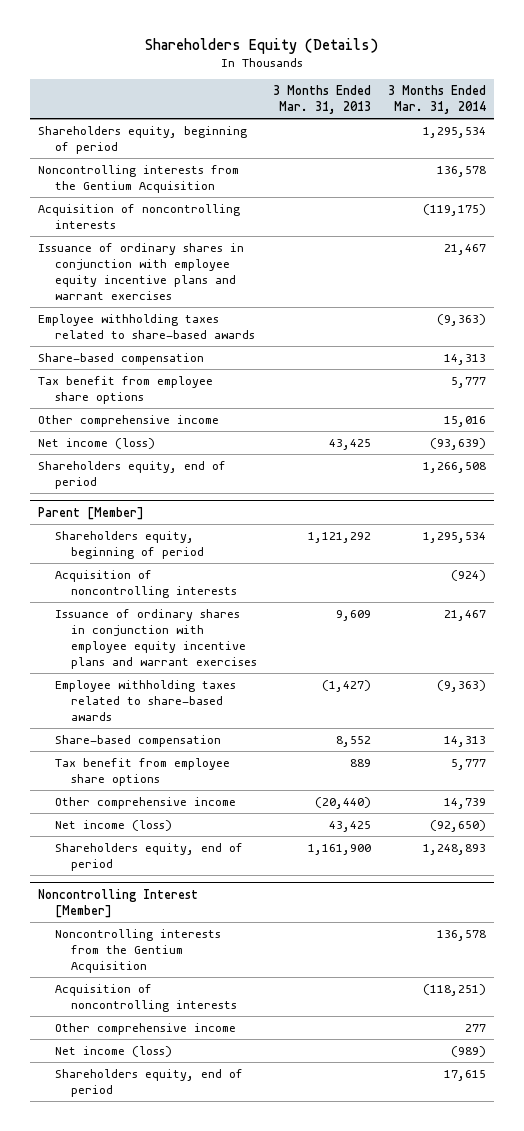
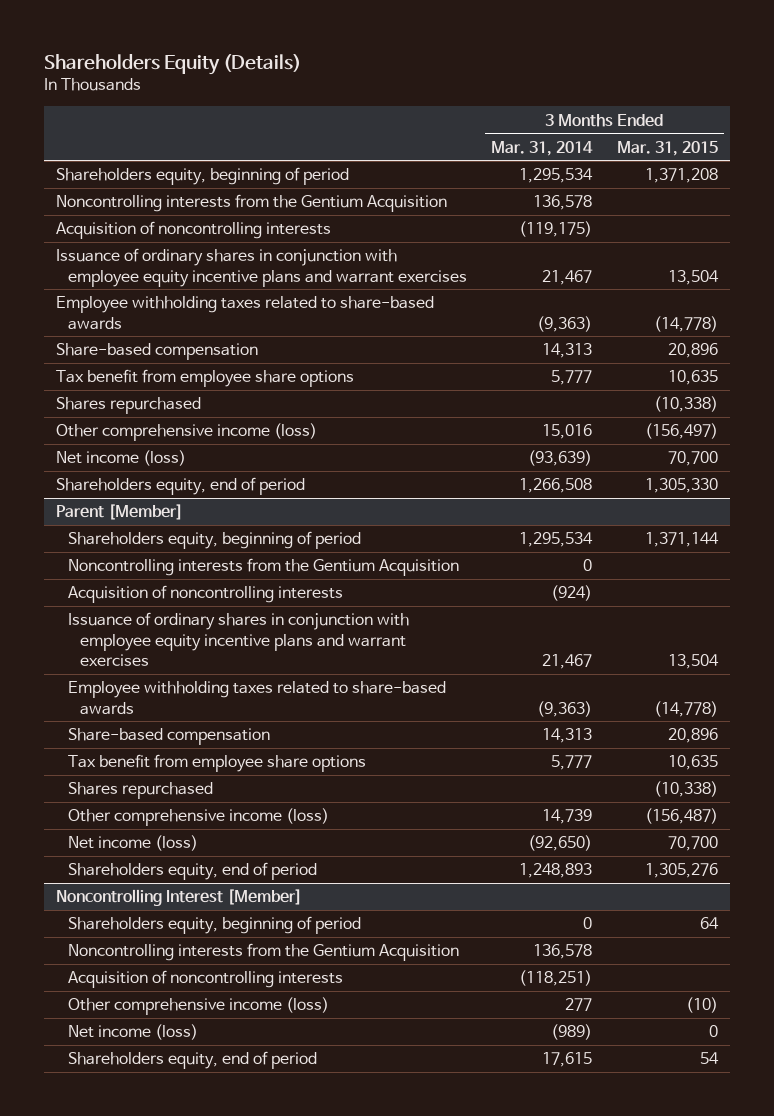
[273,85,372,115] 3 Months Ended Mar. 31, 2013 -> none
none -> [616,140,718,156] Mar. 31, 2015
none -> [56,397,202,415] Shares repurchased
[38,415,220,428] Other comprehensive income -> [56,423,318,442] Other comprehensive income (loss)
none -> [68,558,460,577] Noncontrolling interests from the Gentium Acquisition
none -> [68,782,214,800] Shares repurchased
[54,797,236,810] Other comprehensive income -> [68,808,330,827] Other comprehensive income (loss)
none -> [68,916,362,935] Shareholders equity, beginning of period
[54,1023,236,1036] Other comprehensive income -> [68,997,330,1016] Other comprehensive income (loss)

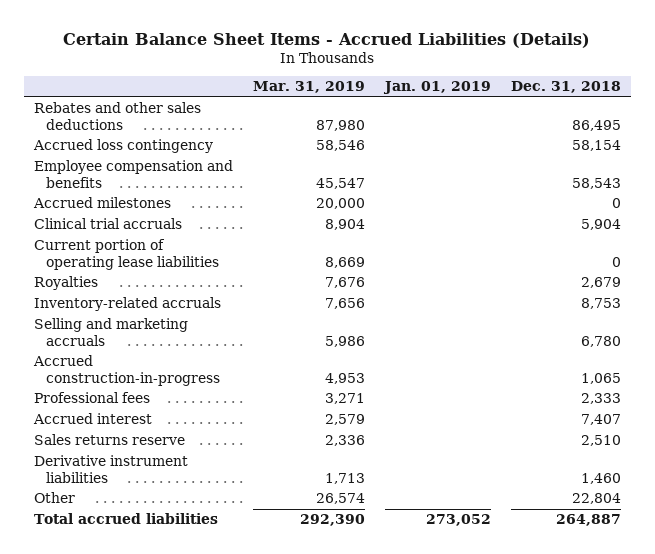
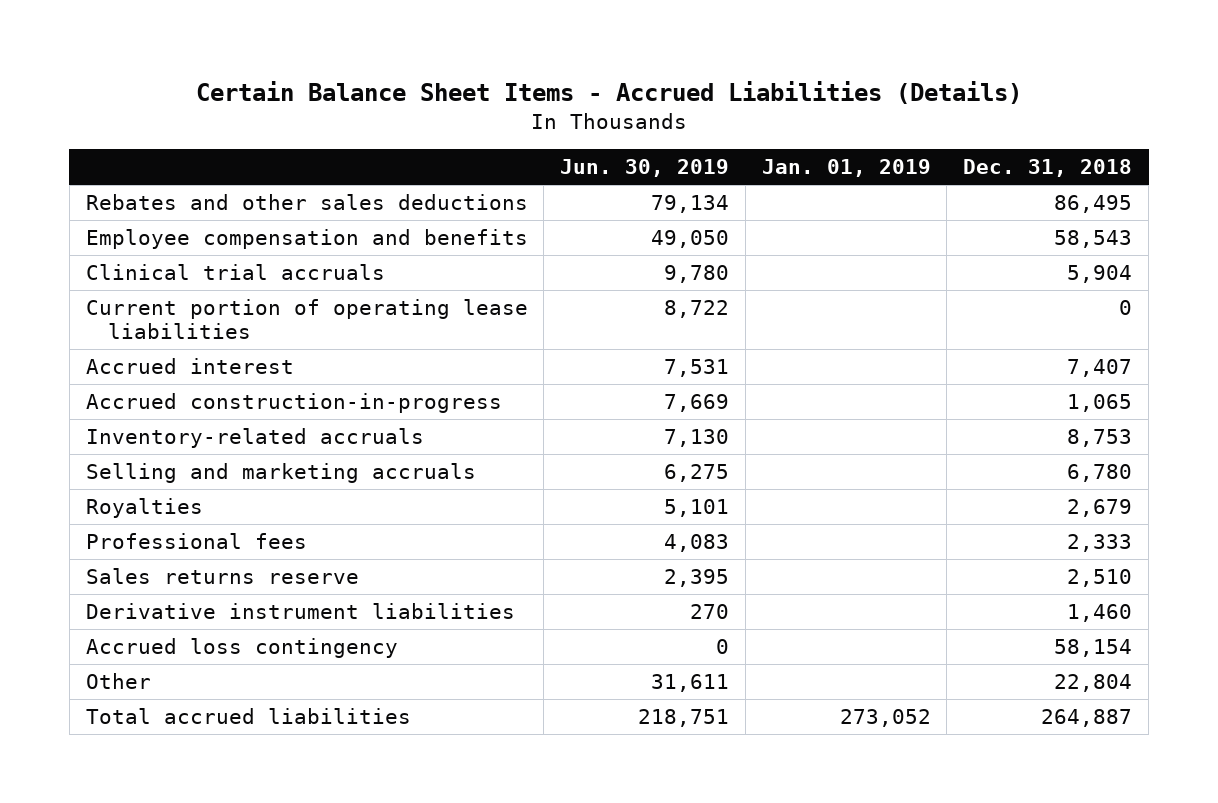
[252,81,365,94] Mar. 31, 2019 -> none
none -> [560,159,730,178] Jun. 30, 2019
[32,197,171,209] Accrued milestones -> none
[32,413,152,425] Accrued interest -> [85,358,294,375] Accrued interest
[32,355,221,386] Accrued construction-in-progress -> [85,393,502,414] Accrued construction-in-progress
[33,276,98,291] Royalties -> [85,498,203,519] Royalties
[32,139,213,154] Accrued loss contingency -> [85,638,398,659] Accrued loss contingency

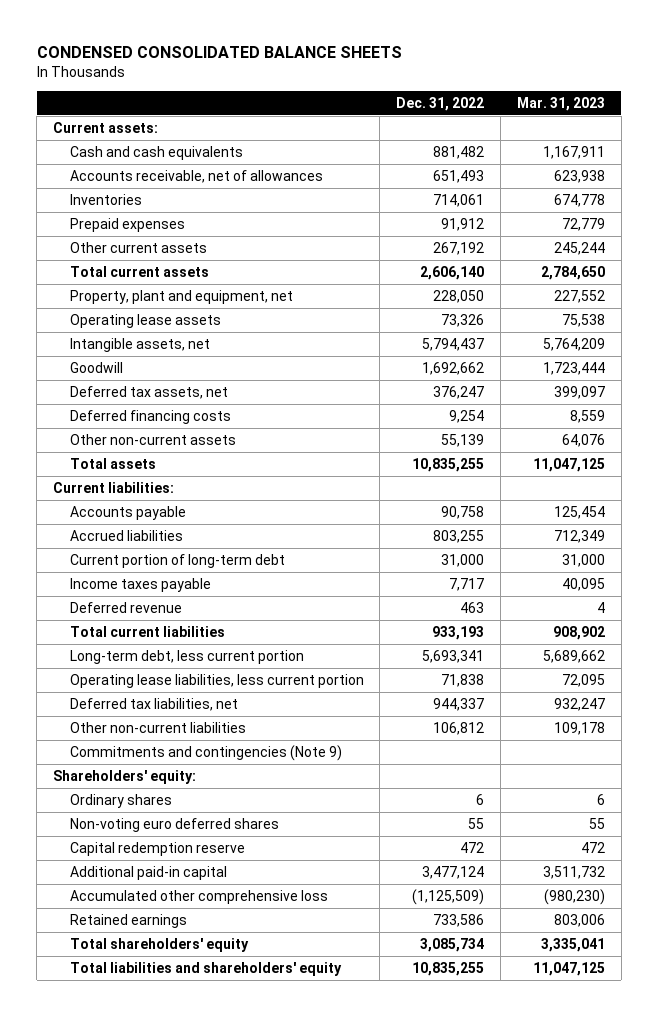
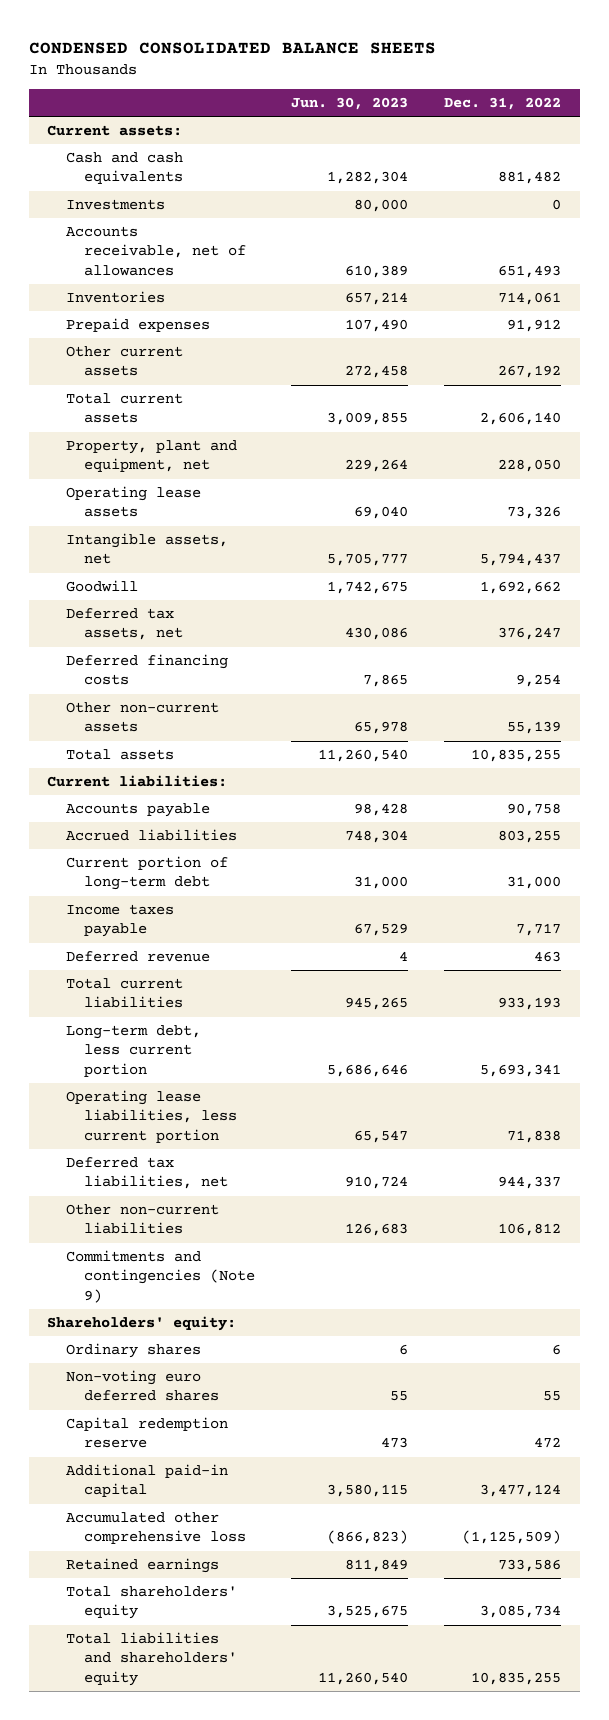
[516,96,605,111] Mar. 31, 2023 -> none
none -> [291,97,409,111] Jun. 30, 2023
none -> [65,199,165,211] Investments

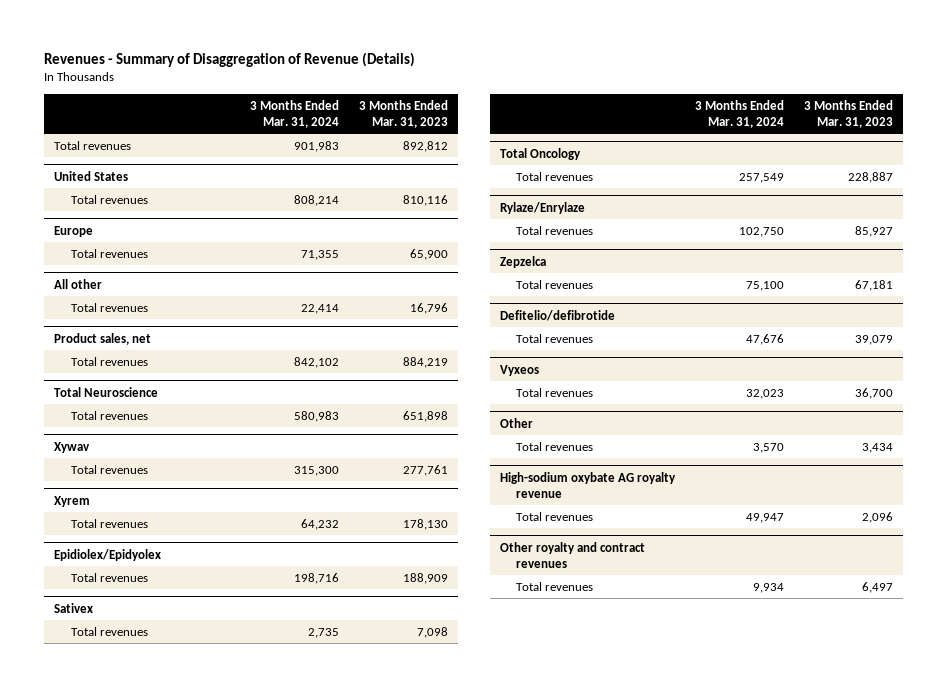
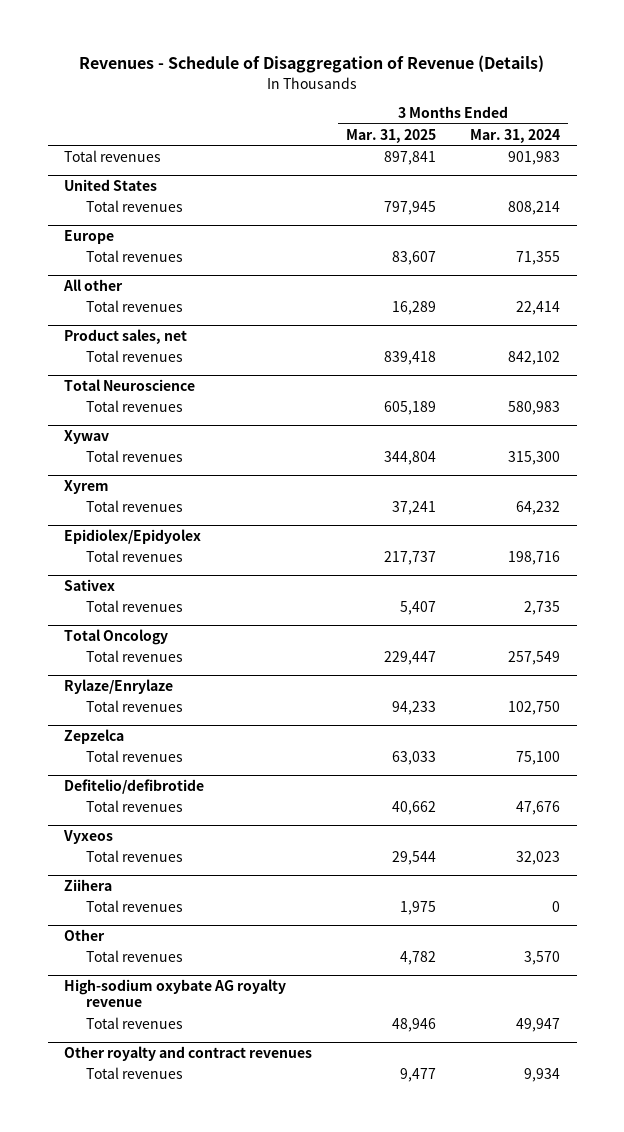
[44,52,416,68] Revenues - Summary of Disaggregation of Revenue (Details) -> [79,55,545,74] Revenues - Schedule of Disaggregation of Revenue (Details)
[358,99,448,128] 3 Months Ended Mar. 31, 2023 -> none
none -> [346,128,437,143] Mar. 31, 2025
none -> [64,879,113,892] Ziihera
none -> [86,899,184,912] Total revenues

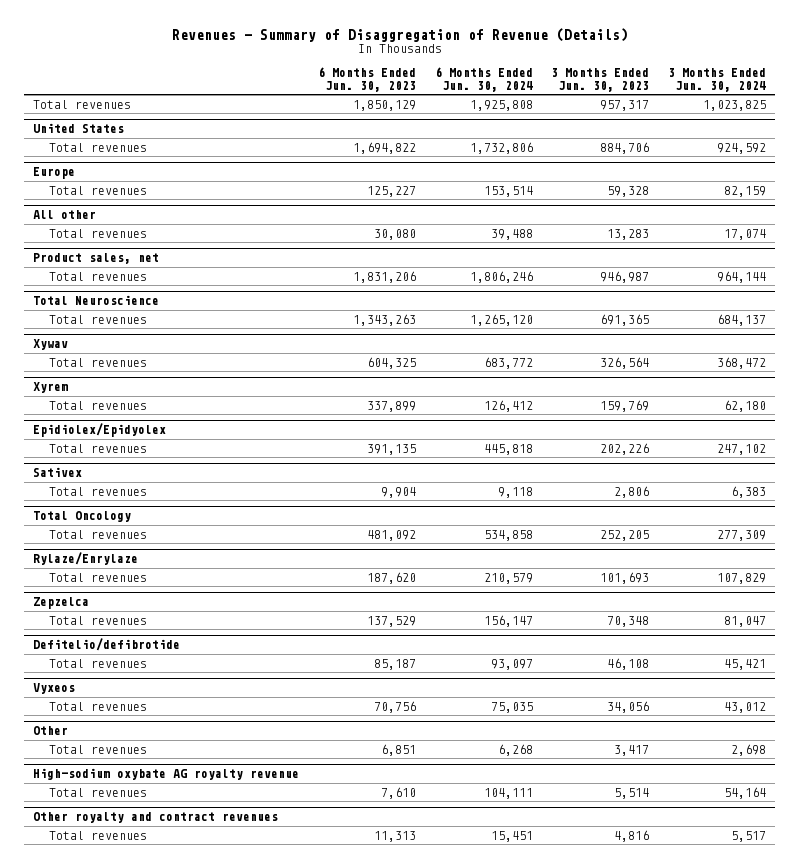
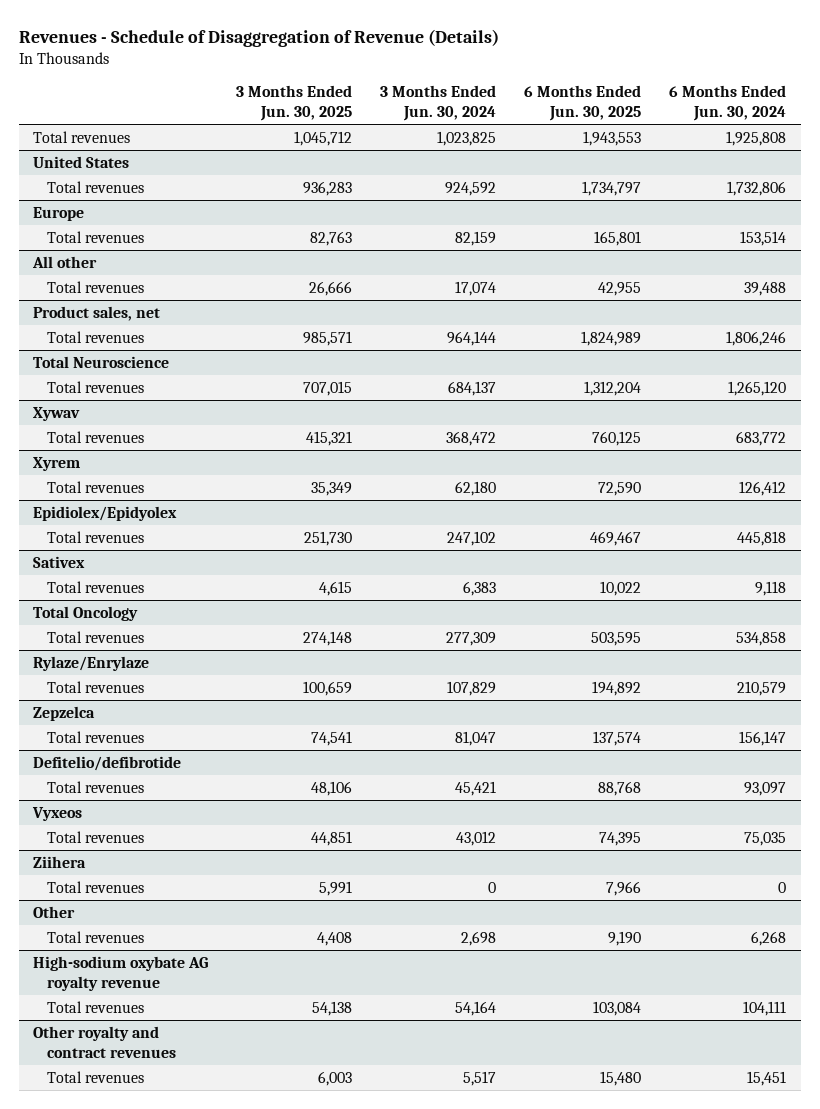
[171,27,628,42] Revenues - Summary of Disaggregation of Revenue (Details) -> [19,29,500,48] Revenues - Schedule of Disaggregation of Revenue (Details)
[317,67,416,92] 6 Months Ended Jun. 30, 2023 -> none
[551,68,650,92] 3 Months Ended Jun. 30, 2023 -> none
none -> [236,85,353,122] 3 Months Ended Jun. 30, 2025
none -> [524,85,642,122] 6 Months Ended Jun. 30, 2025
none -> [33,855,87,868] Ziihera
none -> [47,880,145,893] Total revenues

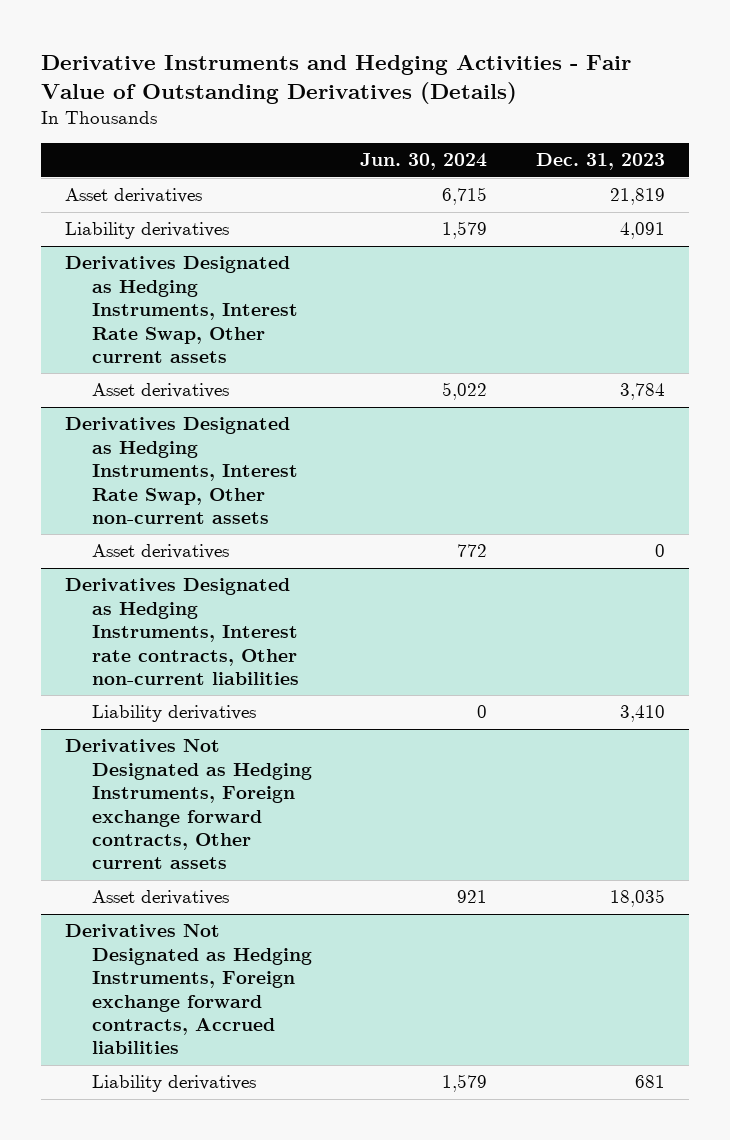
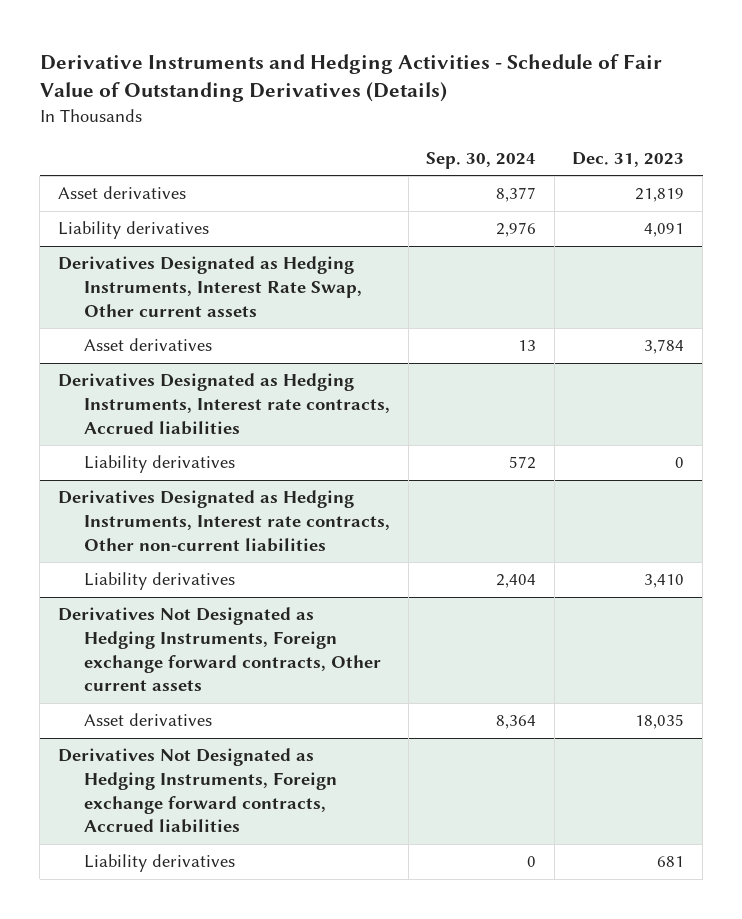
[41,55,632,105] Derivative Instruments and Hedging Activities - Fair Value of Outstanding Derivatives (Details) -> [39,53,662,103] Derivative Instruments and Hedging Activities - Schedule of Fair Value of Outstanding Derivatives (Details)
[360,153,488,171] Jun. 30, 2024 -> none
none -> [426,151,537,169] Sep. 30, 2024
[65,417,298,524] Derivatives Designated as Hedging Instruments, Interest Rate Swap, Other non-current assets -> none
[91,544,229,560] Asset derivatives -> none
none -> [58,373,391,435] Derivatives Designated as Hedging Instruments, Interest rate contracts, Accrued liabilities
none -> [84,455,236,474] Liability derivatives

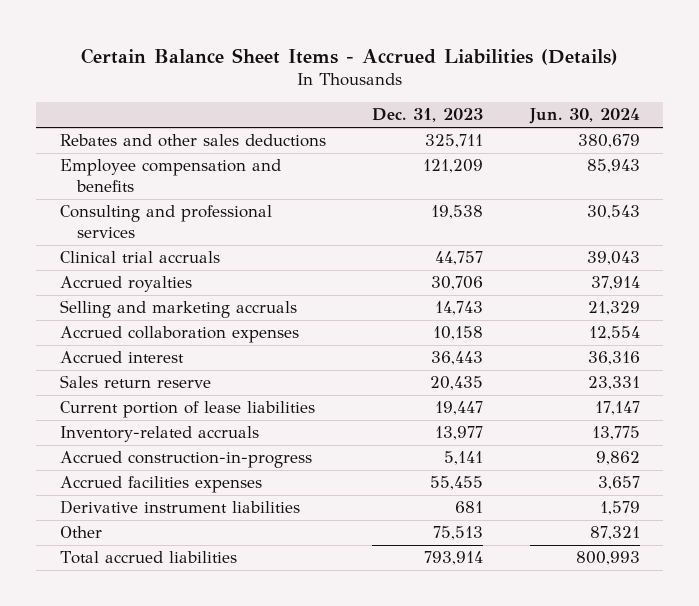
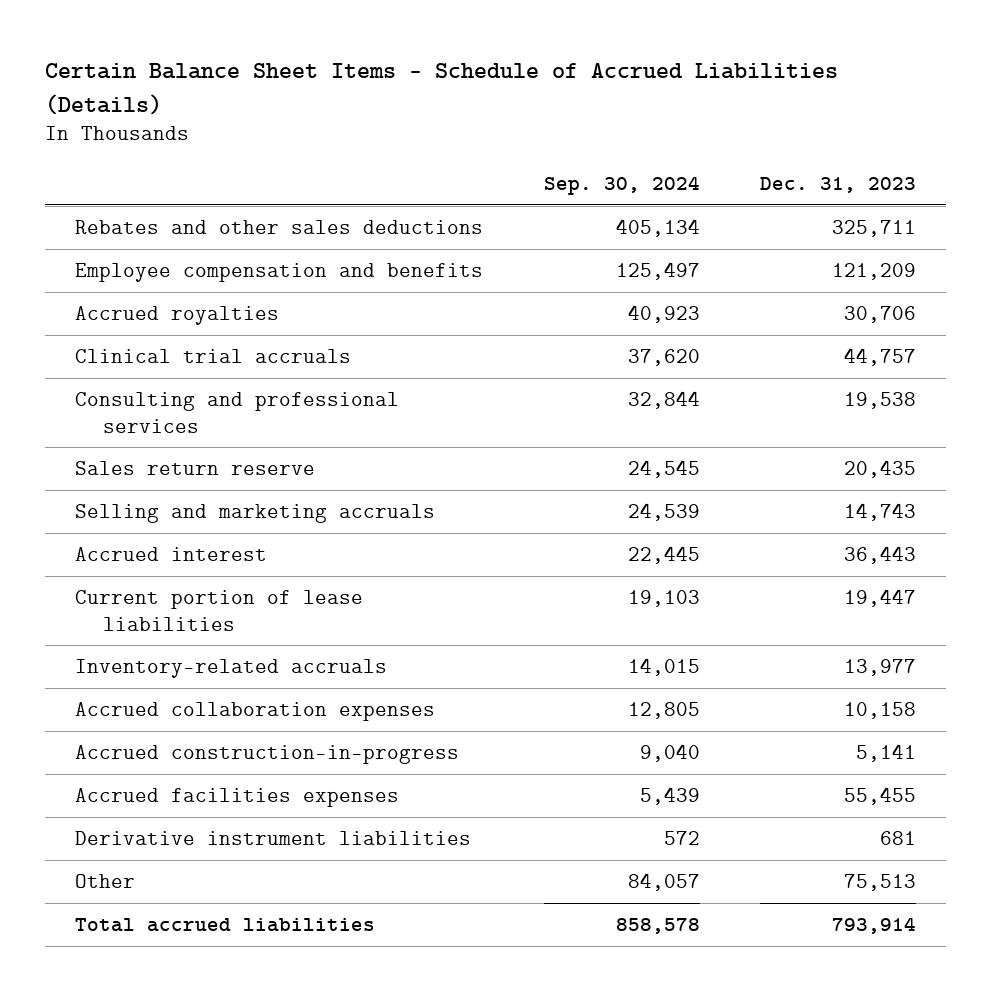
[80,47,618,65] Certain Balance Sheet Items - Accrued Liabilities (Details) -> [45,63,839,115] Certain Balance Sheet Items - Schedule of Accrued Liabilities (Details)
[528,108,640,125] Jun. 30, 2024 -> none
none -> [543,175,700,195] Sep. 30, 2024
[59,251,220,264] Clinical trial accruals -> [75,348,352,363] Clinical trial accruals
[59,205,272,239] Consulting and professional services -> [75,391,400,433] Consulting and professional services
[59,375,211,389] Sales return reserve -> [75,460,316,475] Sales return reserve
[59,326,299,344] Accrued collaboration expenses -> [75,701,436,721] Accrued collaboration expenses

